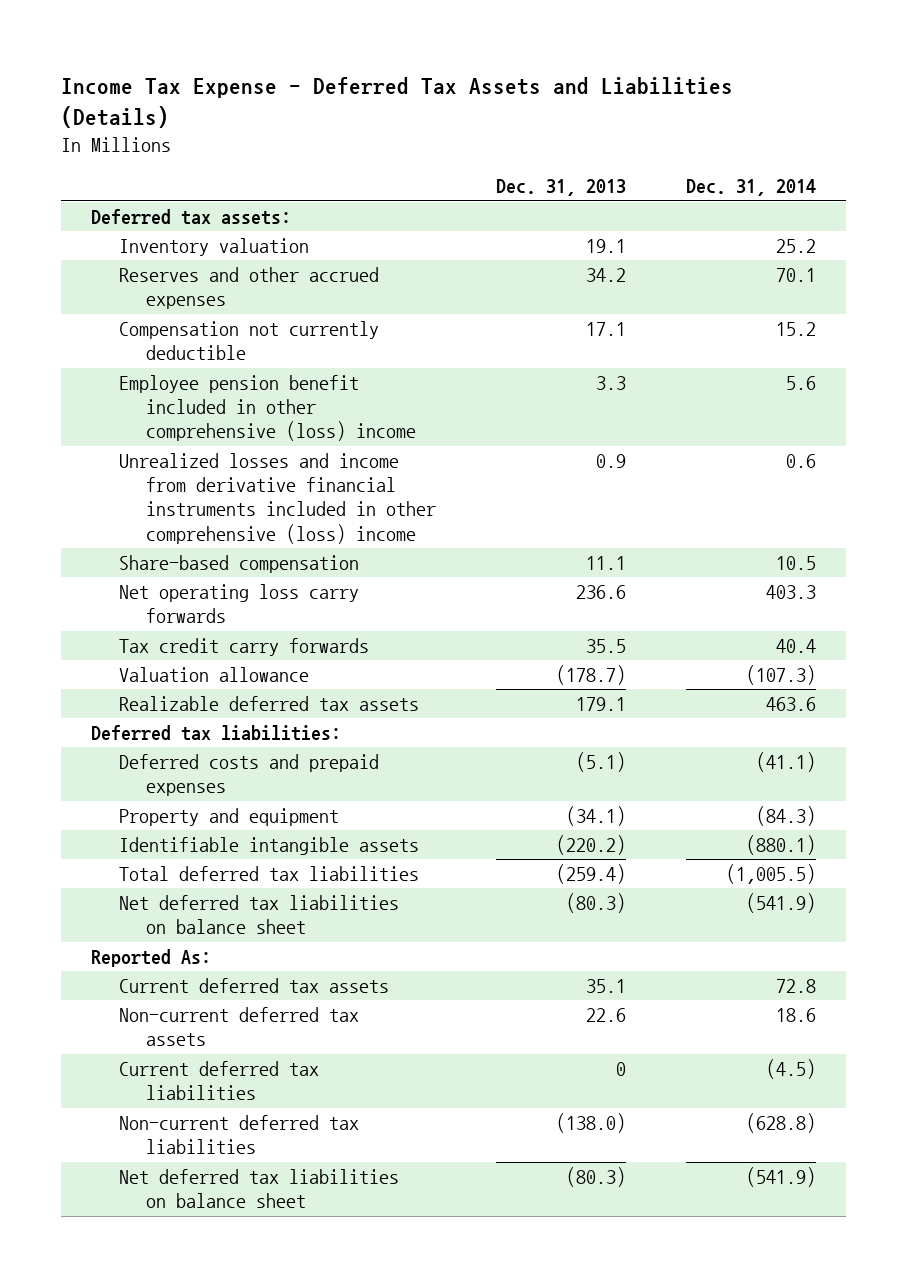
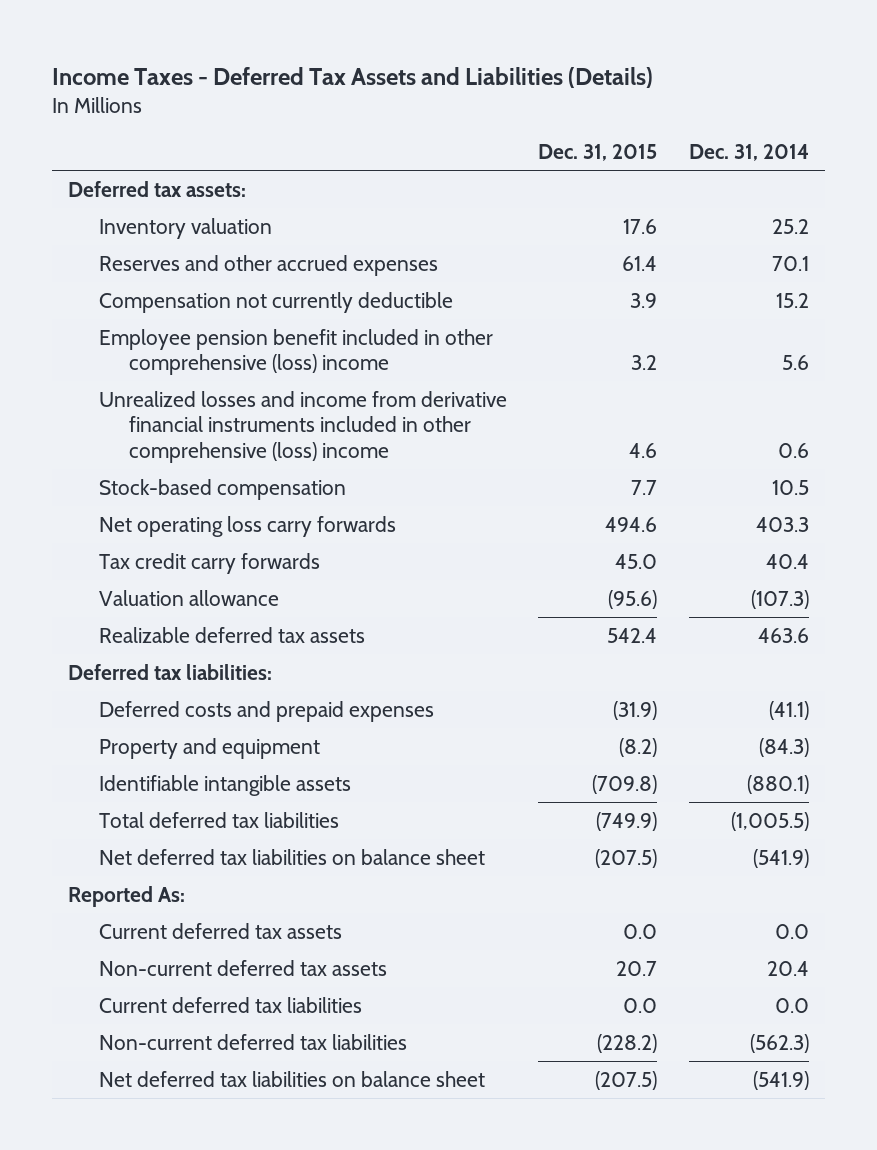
[61,76,734,128] Income Tax Expense - Deferred Tax Assets and Liabilities (Details) -> [52,66,654,88] Income Taxes - Deferred Tax Assets and Liabilities (Details)
[495,179,626,197] Dec. 31, 2013 -> none
none -> [538,144,658,162] Dec. 31, 2015
[118,555,359,574] Share-based compensation -> [98,478,346,500] Stock-based compensation
[775,979,816,994] 72.8 -> [774,923,809,939] 0.0
[775,1008,816,1023] 18.6 -> [766,960,809,976] 20.4
[765,1059,816,1080] (4.5) -> [774,997,809,1013] 0.0
[745,1113,816,1134] (628.8) -> [749,1033,809,1053] (562.3)

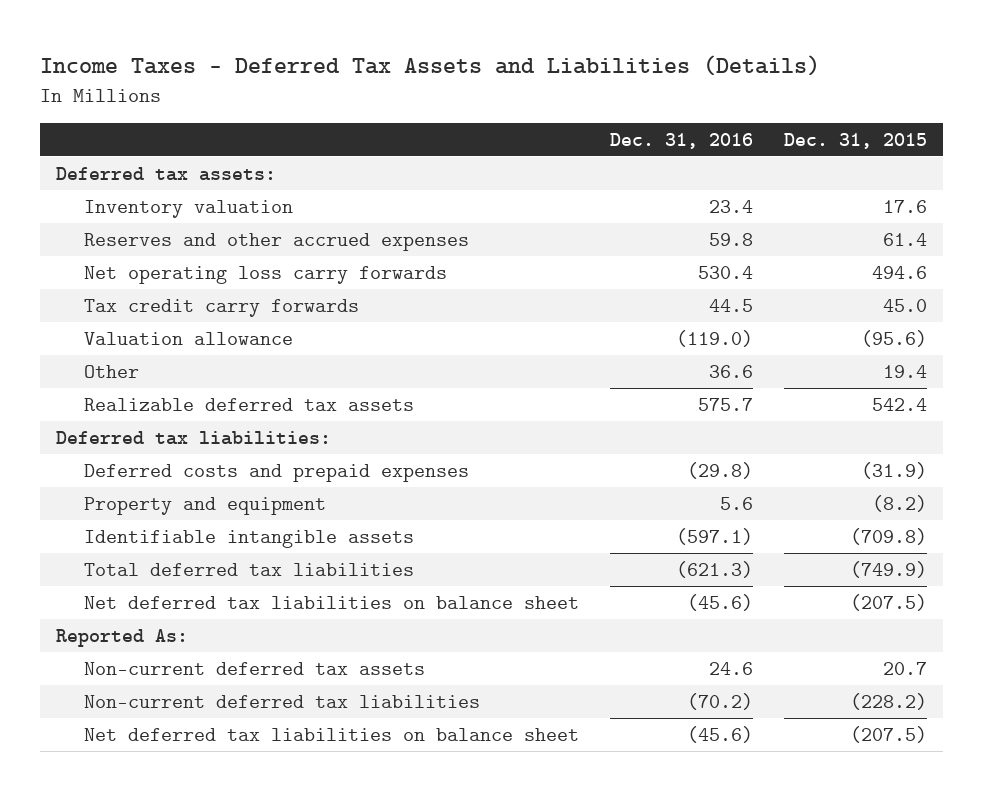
[688,144,809,162] Dec. 31, 2014 -> none
none -> [609,132,753,149] Dec. 31, 2016
[98,291,453,313] Compensation not currently deductible -> none
[98,328,493,376] Employee pension benefit included in other comprehensive (loss) income -> none
[98,390,507,463] Unrealized losses and income from derivative financial instruments included in other comprehensive (loss) income -> none
[98,478,346,500] Stock-based compensation -> none
none -> [83,364,139,378] Other
[98,922,342,939] Current deferred tax assets -> none
[98,996,362,1013] Current deferred tax liabilities -> none

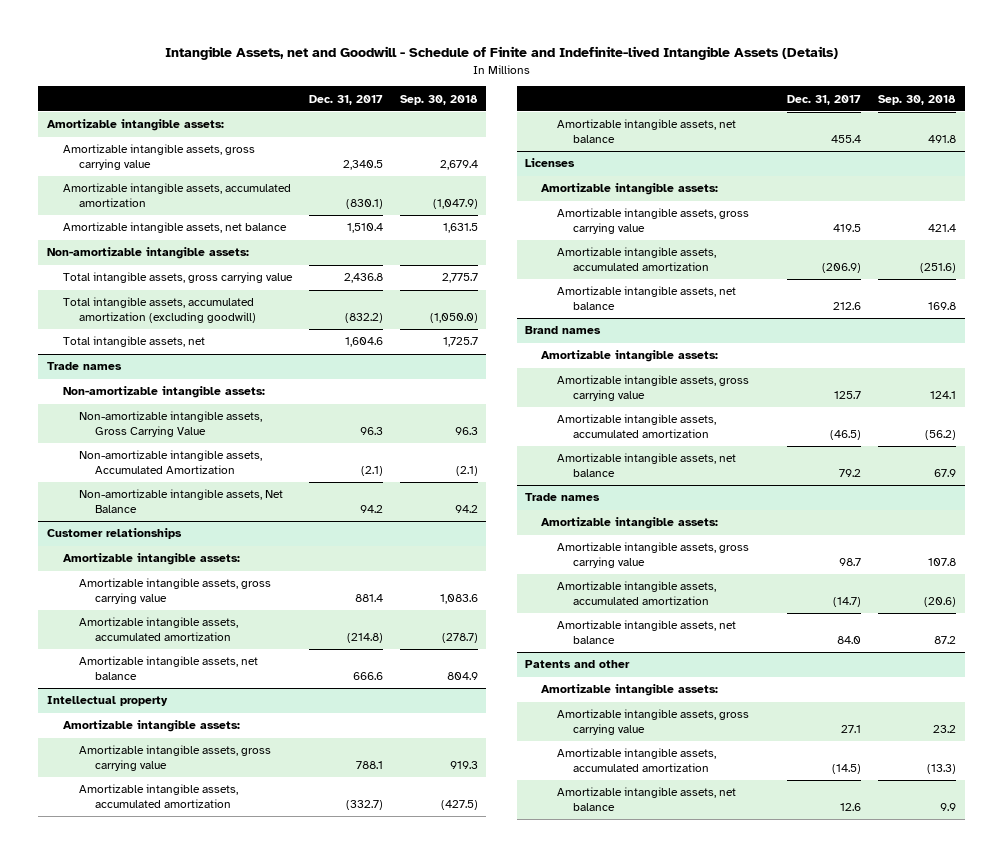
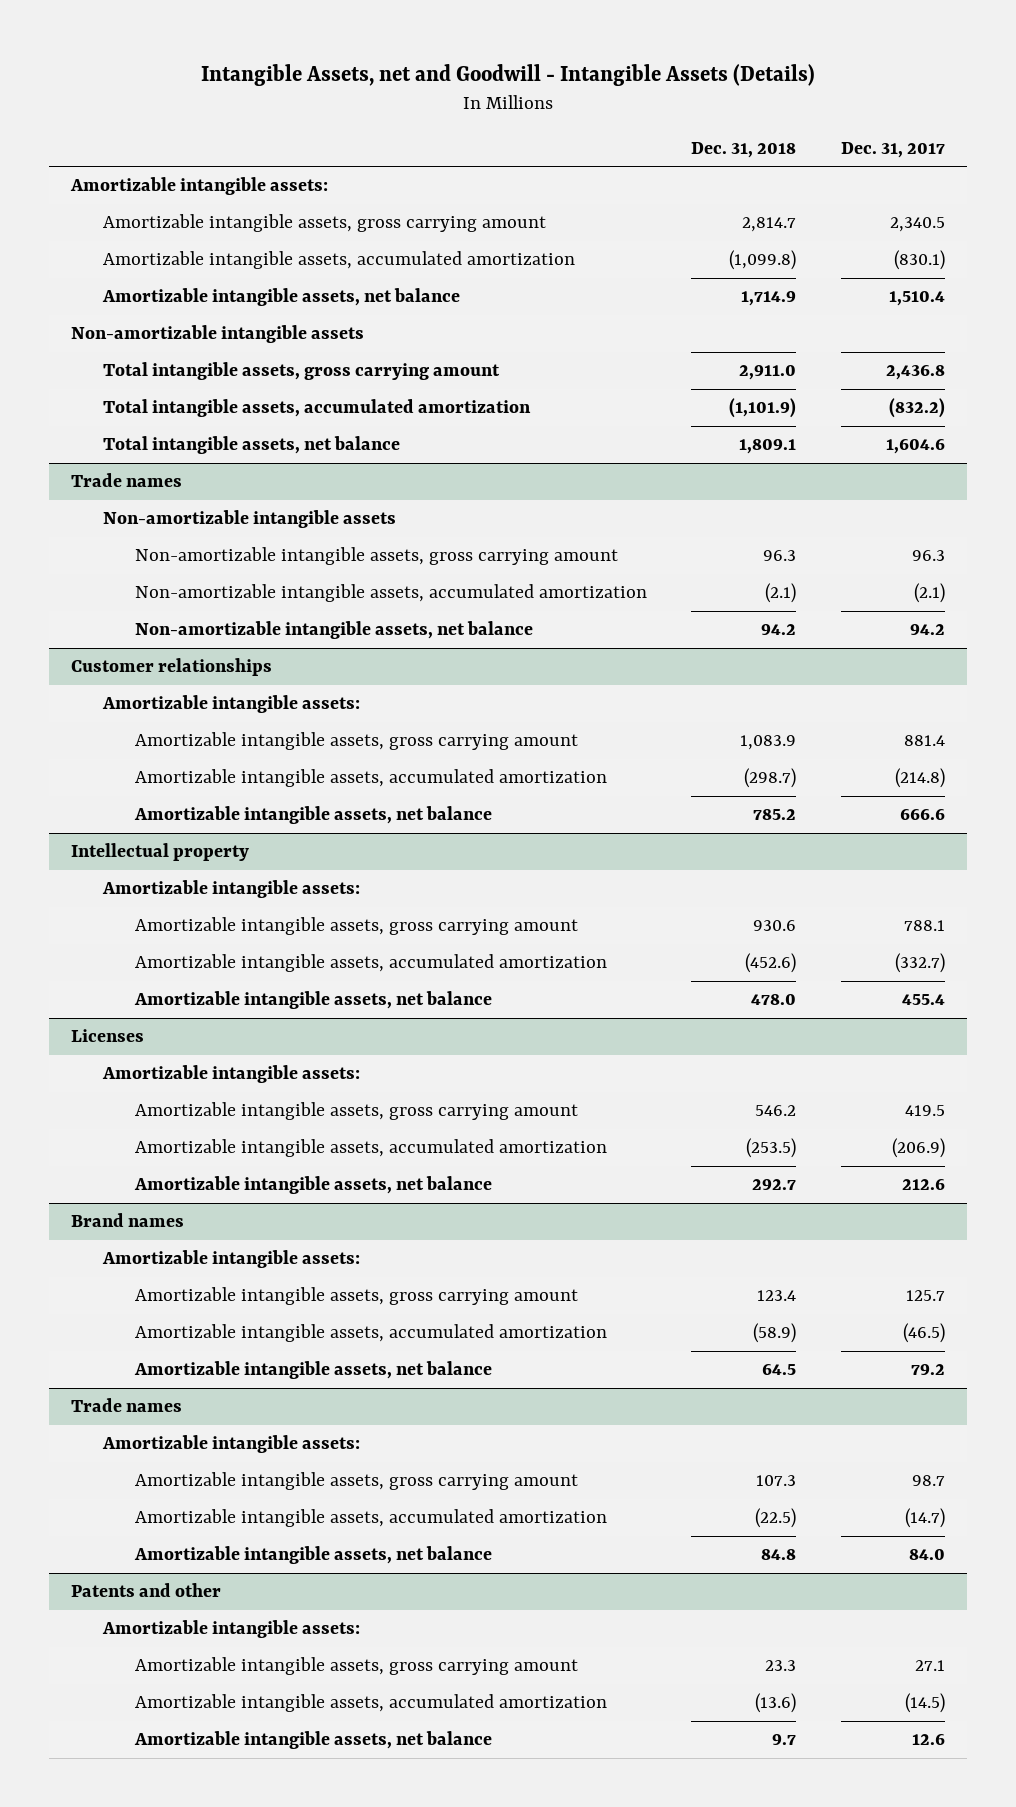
[164,46,838,61] Intangible Assets, net and Goodwill - Schedule of Finite and Indefinite-lived Intangible Assets (Details) -> [201,64,816,87] Intangible Assets, net and Goodwill - Intangible Assets (Details)
[399,94,478,105] Sep. 30, 2018 -> none
none -> [691,141,797,158] Dec. 31, 2018
[62,144,255,171] Amortizable intangible assets, gross carrying value -> [103,214,547,233] Amortizable intangible assets, gross carrying amount
[46,247,249,260] Non-amortizable intangible assets: -> [71,325,365,344] Non-amortizable intangible assets
[62,272,293,284] Total intangible assets, gross carrying value -> [103,362,501,381] Total intangible assets, gross carrying amount
[62,297,256,324] Total intangible assets, accumulated amortization (excluding goodwill) -> [103,399,532,418] Total intangible assets, accumulated amortization
[62,336,205,348] Total intangible assets, net -> [103,436,401,455] Total intangible assets, net balance
[62,386,265,399] Non-amortizable intangible assets: -> [103,510,397,529] Non-amortizable intangible assets
[78,411,262,438] Non-amortizable intangible assets, Gross Carrying Value -> [134,547,618,566] Non-amortizable intangible assets, gross carrying amount
[78,450,262,475] Non-amortizable intangible assets, Accumulated Amortization -> [134,584,647,603] Non-amortizable intangible assets, accumulated amortization
[78,489,283,514] Non-amortizable intangible assets, Net Balance -> [134,621,533,640] Non-amortizable intangible assets, net balance
[78,578,271,605] Amortizable intangible assets, gross carrying value -> [134,732,578,751] Amortizable intangible assets, gross carrying amount
[78,745,271,772] Amortizable intangible assets, gross carrying value -> [134,917,578,936] Amortizable intangible assets, gross carrying amount
[557,208,750,235] Amortizable intangible assets, gross carrying value -> [134,1102,578,1121] Amortizable intangible assets, gross carrying amount
[557,375,750,402] Amortizable intangible assets, gross carrying value -> [134,1287,578,1306] Amortizable intangible assets, gross carrying amount
[557,542,750,569] Amortizable intangible assets, gross carrying value -> [134,1472,578,1491] Amortizable intangible assets, gross carrying amount
[557,709,750,736] Amortizable intangible assets, gross carrying value -> [134,1657,578,1676] Amortizable intangible assets, gross carrying amount

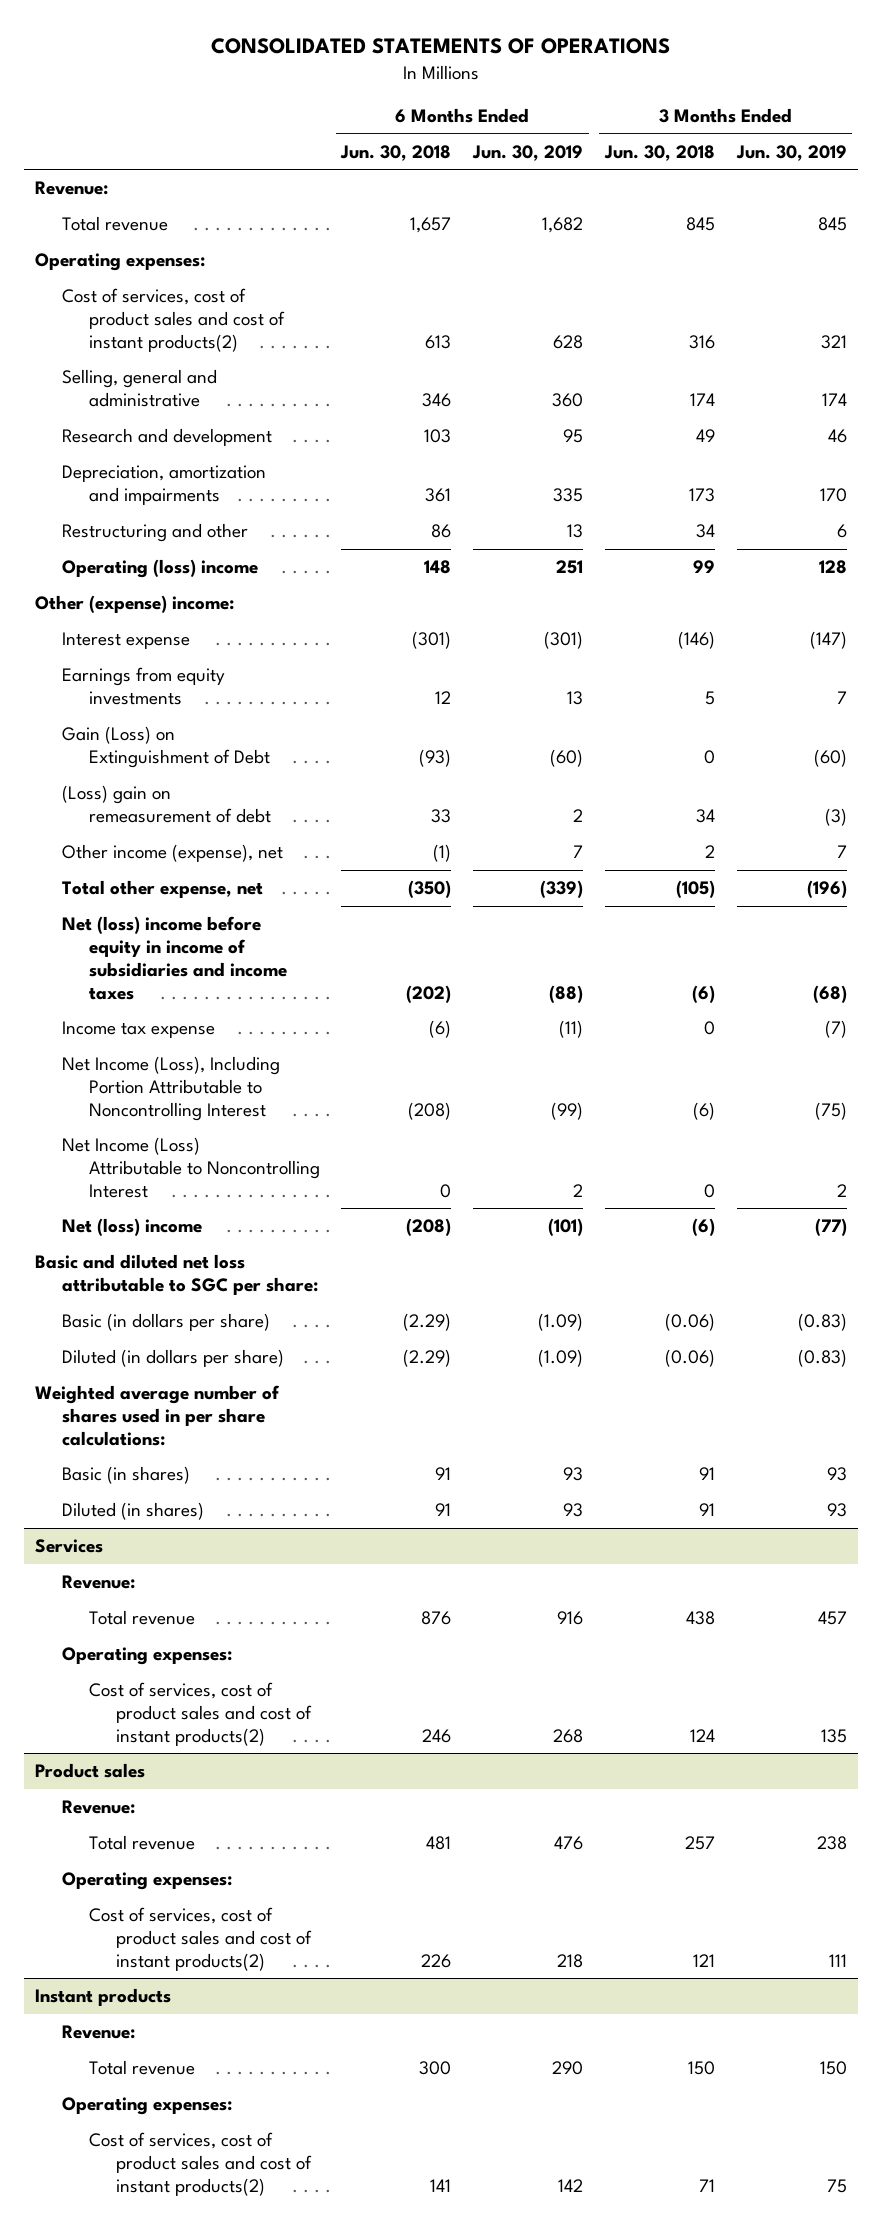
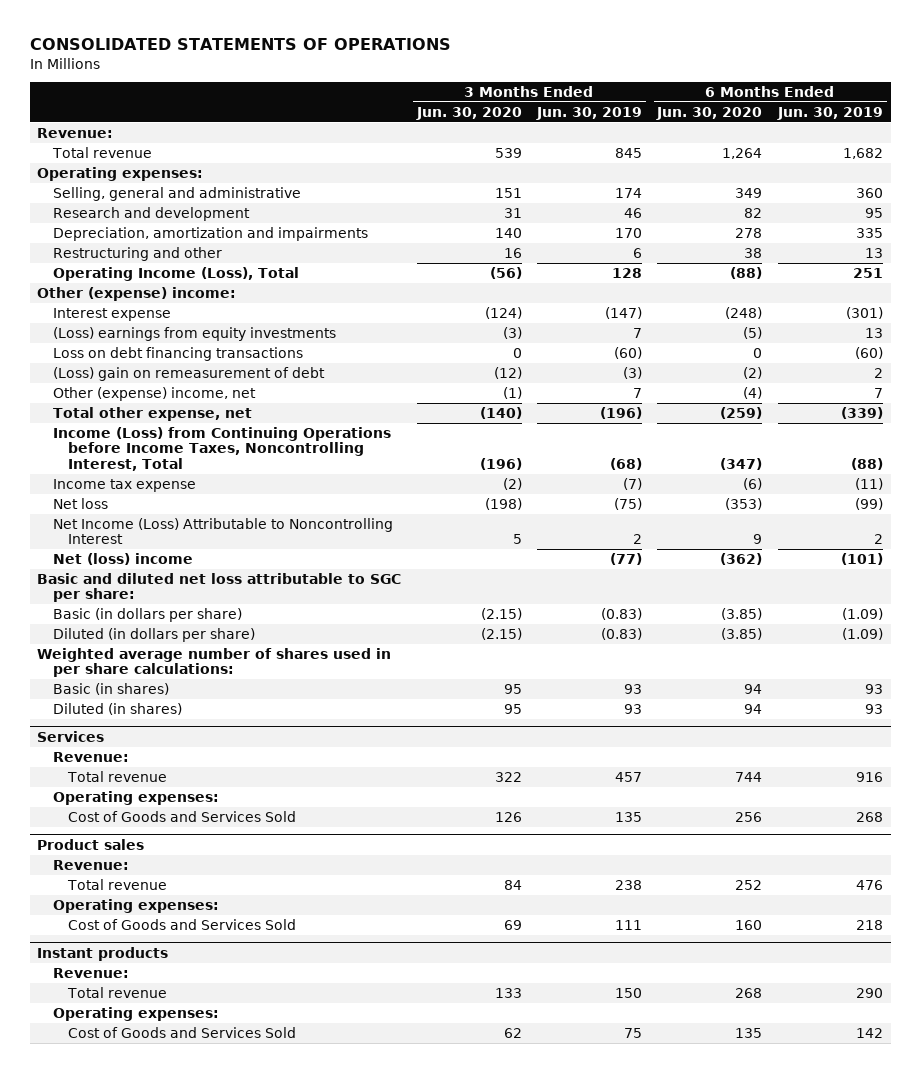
[340,144,452,161] Jun. 30, 2018 -> none
[603,144,715,161] Jun. 30, 2018 -> none
none -> [415,106,522,120] Jun. 30, 2020
none -> [656,106,763,120] Jun. 30, 2020
[61,288,285,352] Cost of services, cost of product sales and cost of instant products(2) -> none
[61,559,258,579] Operating (loss) income -> [52,266,299,281] Operating Income (Loss), Total
[61,726,270,769] Gain (Loss) on Extinguishment of Debt -> none
[61,667,225,706] Earnings from equity investments -> [52,326,336,341] (Loss) earnings from equity investments
none -> [52,346,303,361] Loss on debt financing transactions
[61,844,283,863] Other income (expense), net -> [52,386,256,401] Other (expense) income, net
[61,916,287,1000] Net (loss) income before equity in income of subsidiaries and income taxes -> [52,426,391,472] Income (Loss) from Continuing Operations before Income Taxes, Noncontrolling Interest, Total
[61,1056,280,1121] Net Income (Loss), Including Portion Attributable to Noncontrolling Interest -> [52,497,108,509] Net loss
[88,1682,312,1746] Cost of services, cost of product sales and cost of instant products(2) -> [67,810,296,822] Cost of Goods and Services Sold
[88,1907,312,1971] Cost of services, cost of product sales and cost of instant products(2) -> [67,918,296,930] Cost of Goods and Services Sold
[88,2132,312,2196] Cost of services, cost of product sales and cost of instant products(2) -> [67,1026,296,1038] Cost of Goods and Services Sold

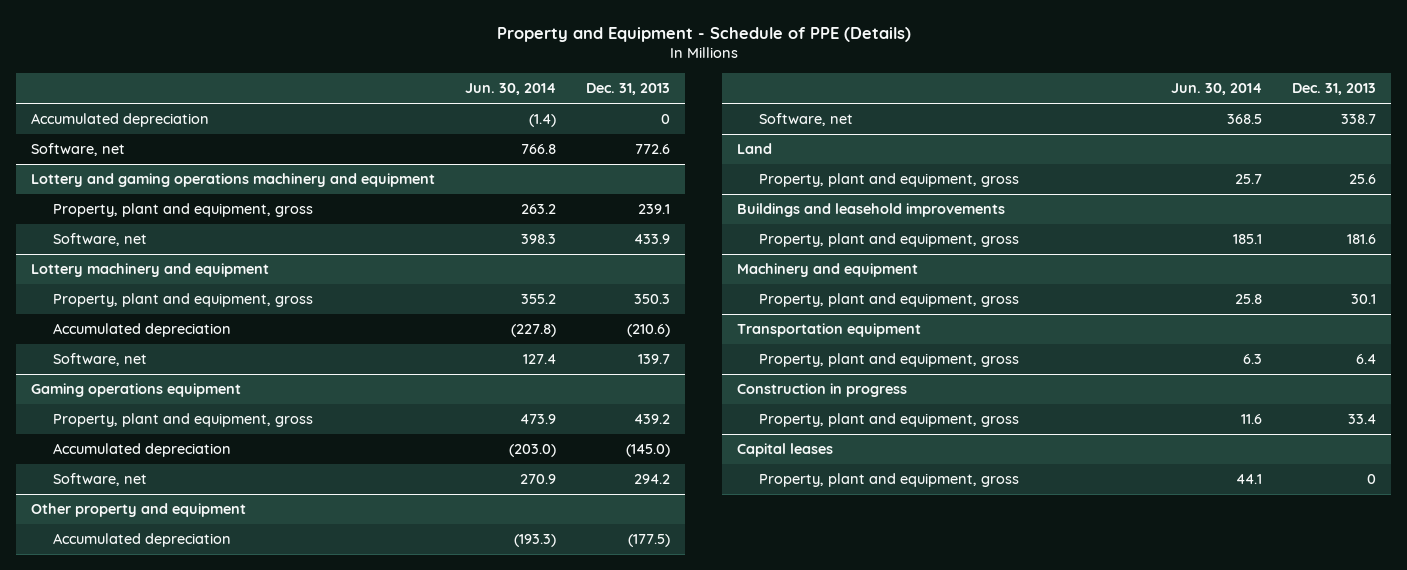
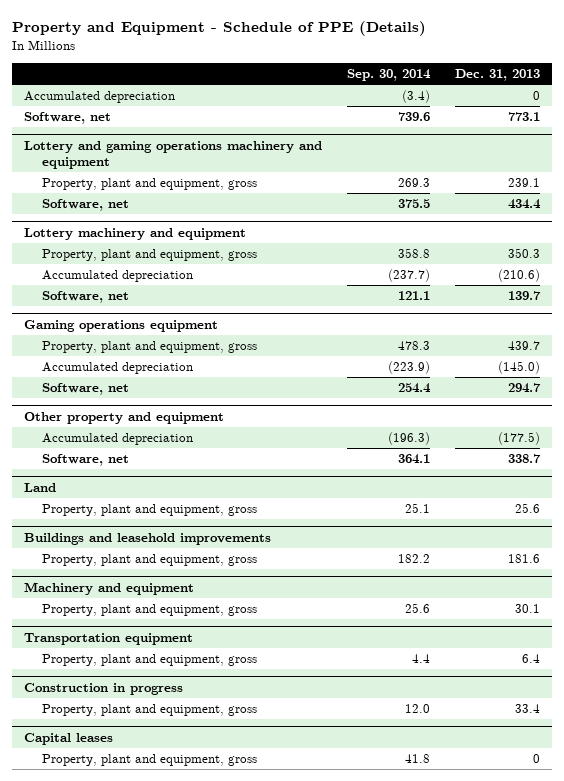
[465,83,557,96] Jun. 30, 2014 -> none
none -> [347,69,432,82] Sep. 30, 2014
[635,144,671,155] 772.6 -> [507,111,540,121] 773.1
[634,234,671,245] 433.9 -> [507,198,541,209] 434.4
[634,414,671,425] 439.2 -> [507,340,540,350] 439.7
[634,474,671,485] 294.2 -> [507,382,541,393] 294.7

